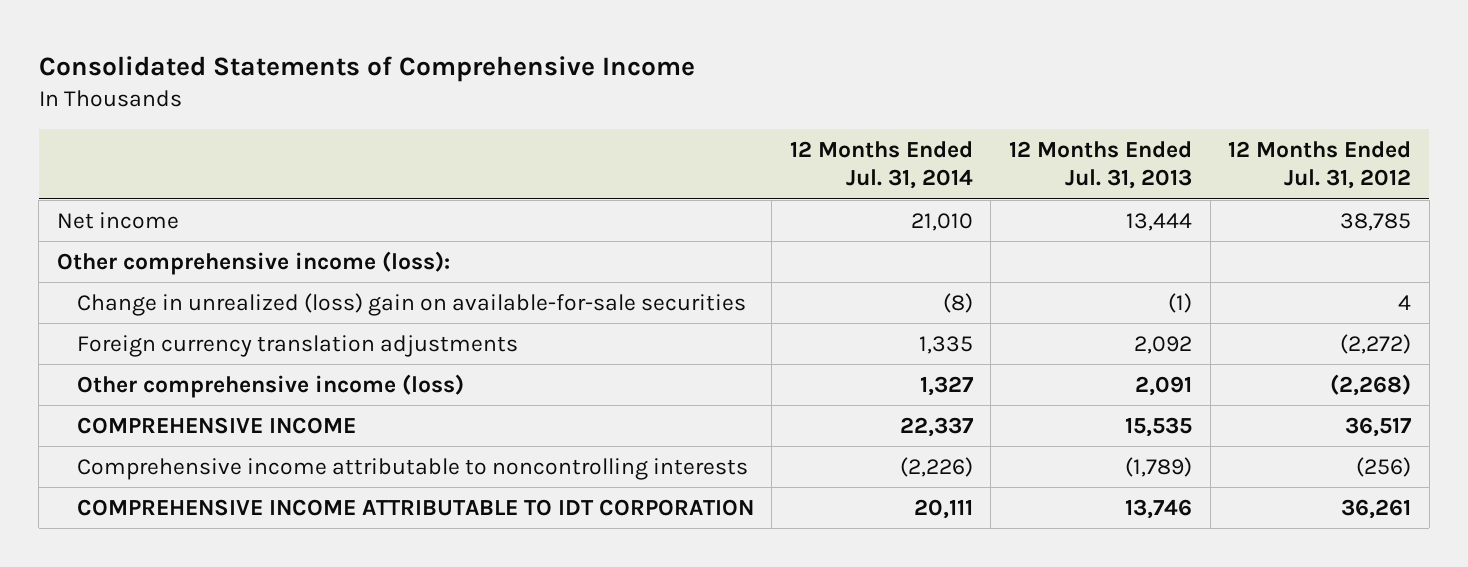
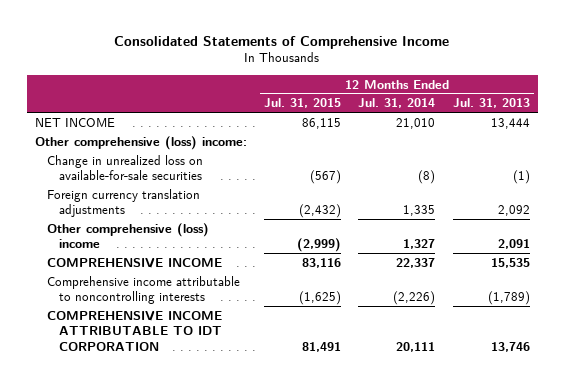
[1228,141,1412,190] 12 Months Ended Jul. 31, 2012 -> none
none -> [264,98,342,109] Jul. 31, 2015
[56,211,179,229] Net income -> [35,117,116,127] NET INCOME
[56,250,450,275] Other comprehensive income (loss): -> [35,135,248,150] Other comprehensive (loss) income:
[76,292,746,316] Change in unrealized (loss) gain on available-for-sale securities -> [47,154,204,181] Change in unrealized loss on available-for-sale securities
[76,373,464,398] Other comprehensive income (loss) -> [47,222,210,249] Other comprehensive (loss) income

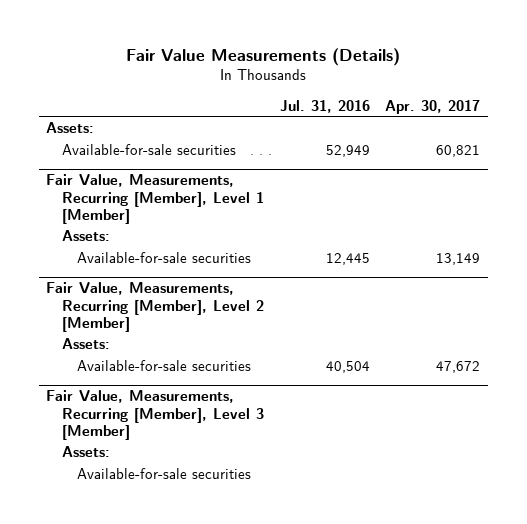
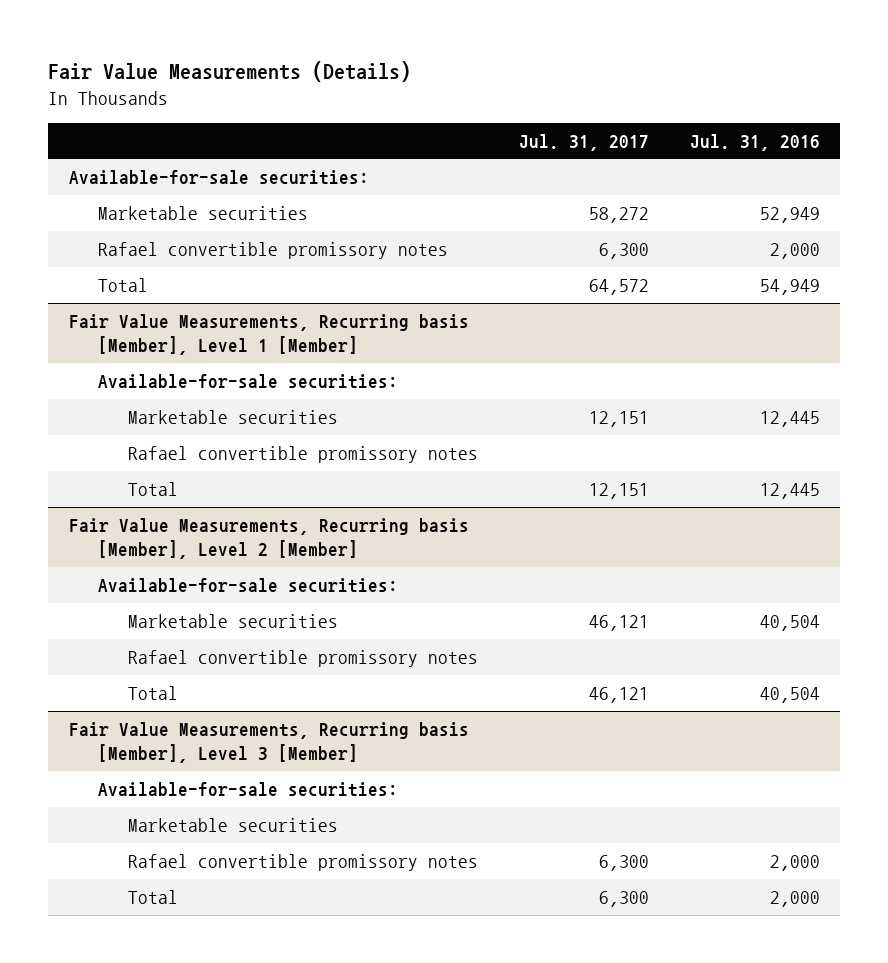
[385,99,481,114] Apr. 30, 2017 -> none
none -> [518,133,649,151] Jul. 31, 2017
[46,121,95,133] Assets: -> [68,169,369,185] Available-for-sale securities:
[61,143,236,155] Available-for-sale securities -> [98,205,309,220] Marketable securities
none -> [98,241,449,259] Rafael convertible promissory notes
none -> [98,277,149,292] Total
[46,174,264,224] Fair Value, Measurements, Recurring [Member], Level 1 [Member] -> [68,313,469,356] Fair Value Measurements, Recurring basis [Member], Level 1 [Member]
[61,229,110,241] Assets: -> [98,373,399,389] Available-for-sale securities:
[76,251,251,263] Available-for-sale securities -> [127,409,338,424] Marketable securities
none -> [127,445,478,463] Rafael convertible promissory notes
none -> [127,481,178,496] Total
[46,282,264,332] Fair Value, Measurements, Recurring [Member], Level 2 [Member] -> [68,517,469,560] Fair Value Measurements, Recurring basis [Member], Level 2 [Member]
[61,337,110,349] Assets: -> [98,577,399,593] Available-for-sale securities:
[76,359,251,371] Available-for-sale securities -> [127,613,338,628] Marketable securities
none -> [127,649,478,667] Rafael convertible promissory notes
none -> [127,685,178,700] Total
[46,390,264,440] Fair Value, Measurements, Recurring [Member], Level 3 [Member] -> [68,721,469,764] Fair Value Measurements, Recurring basis [Member], Level 3 [Member]
[61,445,110,457] Assets: -> [98,781,399,797] Available-for-sale securities:
[76,467,251,479] Available-for-sale securities -> [127,817,338,832] Marketable securities
none -> [127,853,478,871] Rafael convertible promissory notes
none -> [127,889,178,904] Total

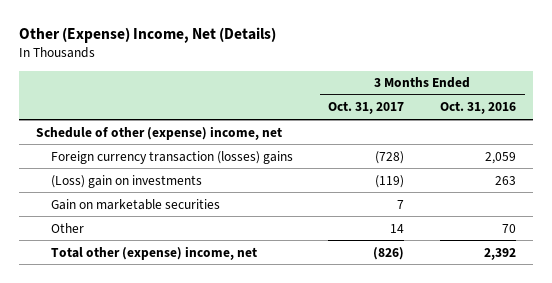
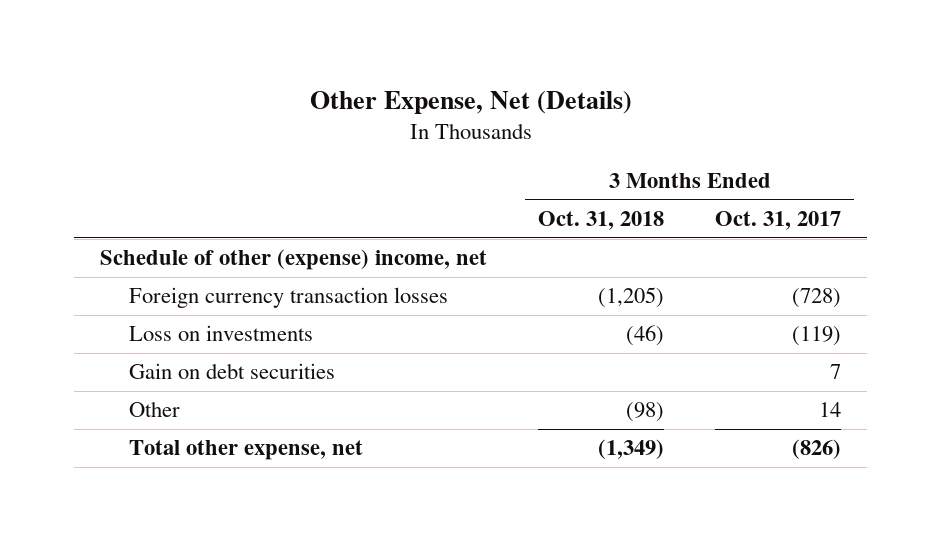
[18,27,276,44] Other (Expense) Income, Net (Details) -> [309,91,632,115] Other Expense, Net (Details)
[439,101,516,115] Oct. 31, 2016 -> none
none -> [538,211,665,231] Oct. 31, 2018
[51,150,294,164] Foreign currency transaction (losses) gains -> [129,287,449,309] Foreign currency transaction losses
[51,174,203,188] (Loss) gain on investments -> [129,325,314,342] Loss on investments
[51,198,221,210] Gain on marketable securities -> [129,363,336,380] Gain on debt securities
[51,245,258,260] Total other (expense) income, net -> [129,440,364,461] Total other expense, net

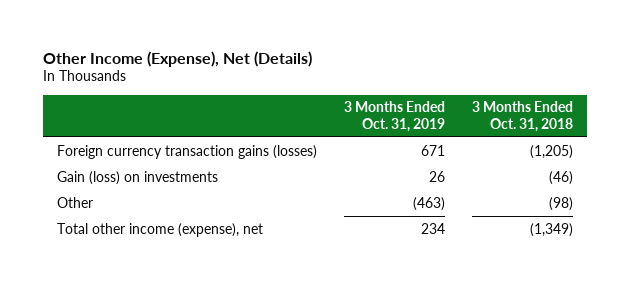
[309,91,632,115] Other Expense, Net (Details) -> [42,50,312,67] Other Income (Expense), Net (Details)
[715,211,842,231] Oct. 31, 2017 -> none
none -> [344,101,446,132] 3 Months Ended Oct. 31, 2019
[99,249,487,271] Schedule of other (expense) income, net -> none
[129,363,336,380] Gain on debt securities -> none
[129,287,449,309] Foreign currency transaction losses -> [56,144,317,159] Foreign currency transaction gains (losses)
[129,325,314,342] Loss on investments -> [56,170,218,185] Gain (loss) on investments
[129,440,364,461] Total other expense, net -> [56,222,263,237] Total other income (expense), net

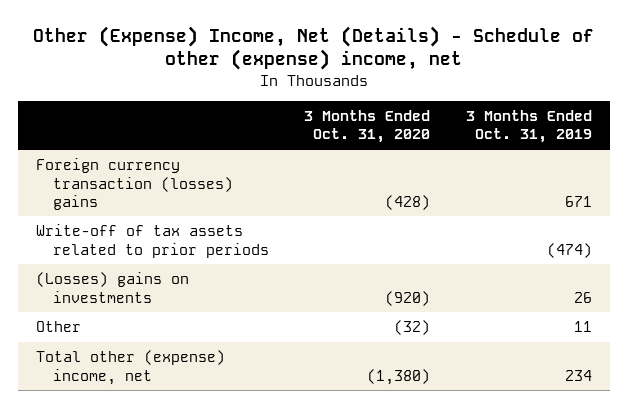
[42,50,312,67] Other Income (Expense), Net (Details) -> [32,25,594,71] Other (Expense) Income, Net (Details) - Schedule of other (expense) income, net
[472,101,574,132] 3 Months Ended Oct. 31, 2018 -> none
none -> [304,110,431,144] 3 Months Ended Oct. 31, 2020
[56,144,317,159] Foreign currency transaction gains (losses) -> [35,158,233,210] Foreign currency transaction (losses) gains
none -> [35,224,269,258] Write-off of tax assets related to prior periods
[56,170,218,185] Gain (loss) on investments -> [35,272,189,303] (Losses) gains on investments
[413,196,446,211] (463) -> [574,321,593,333] 11
[56,222,263,237] Total other income (expense), net -> [35,350,225,385] Total other (expense) income, net

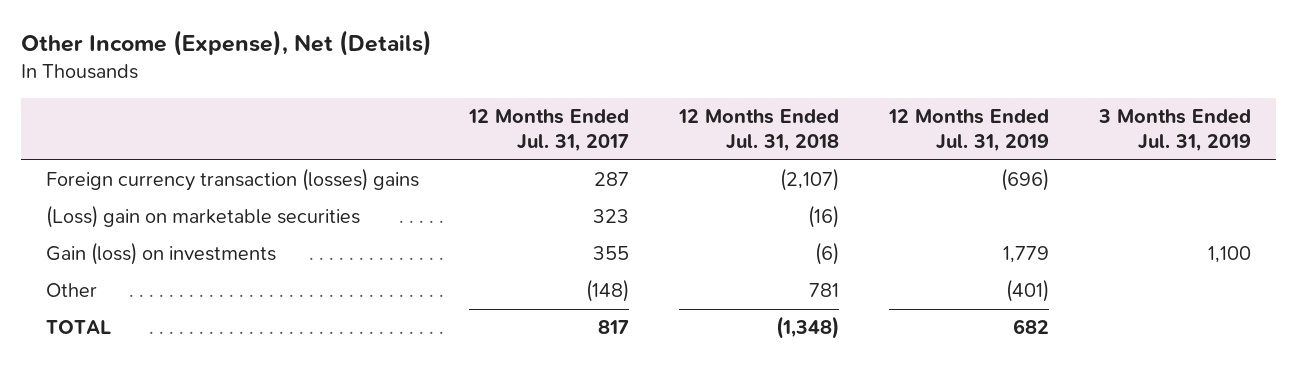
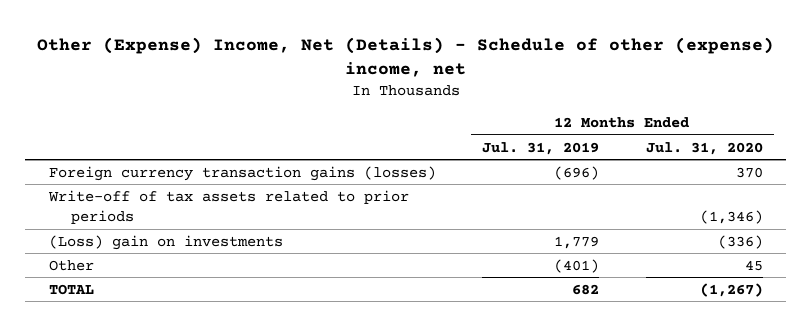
[20,30,432,57] Other Income (Expense), Net (Details) -> [36,36,774,77] Other (Expense) Income, Net (Details) - Schedule of other (expense) income, net
[467,109,629,153] 12 Months Ended Jul. 31, 2017 -> none
[677,109,839,153] 12 Months Ended Jul. 31, 2018 -> none
[1097,109,1251,153] 3 Months Ended Jul. 31, 2019 -> none
none -> [645,141,763,155] Jul. 31, 2020
[45,205,360,229] (Loss) gain on marketable securities -> none
[45,168,419,192] Foreign currency transaction (losses) gains -> [48,165,436,181] Foreign currency transaction gains (losses)
none -> [47,189,409,224] Write-off of tax assets related to prior periods
[45,242,276,266] Gain (loss) on investments -> [48,234,283,250] (Loss) gain on investments

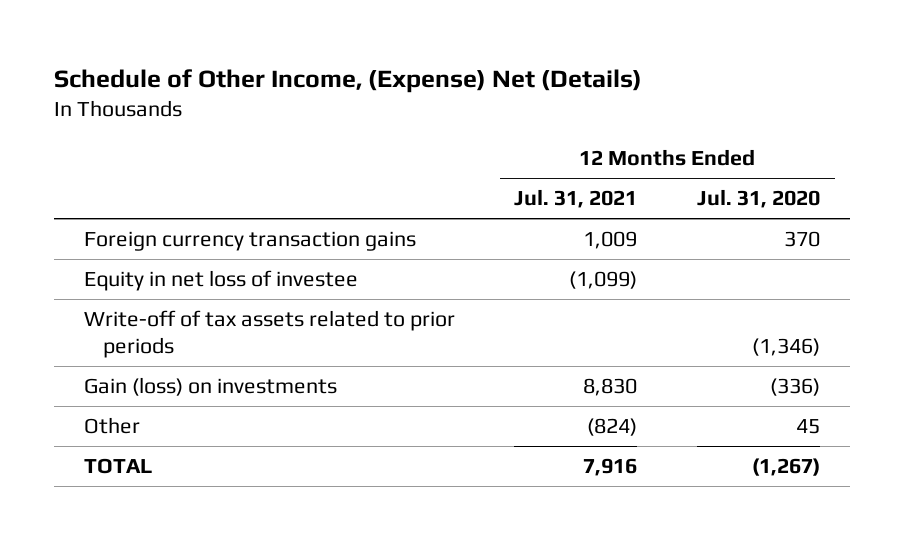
[36,36,774,77] Other (Expense) Income, Net (Details) - Schedule of other (expense) income, net -> [53,69,642,94] Schedule of Other Income, (Expense) Net (Details)
[482,141,600,155] Jul. 31, 2019 -> none
none -> [514,189,638,209] Jul. 31, 2021
[48,165,436,181] Foreign currency transaction gains (losses) -> [83,231,416,252] Foreign currency transaction gains
none -> [83,270,358,292] Equity in net loss of investee
[48,234,283,250] (Loss) gain on investments -> [83,377,337,397] Gain (loss) on investments

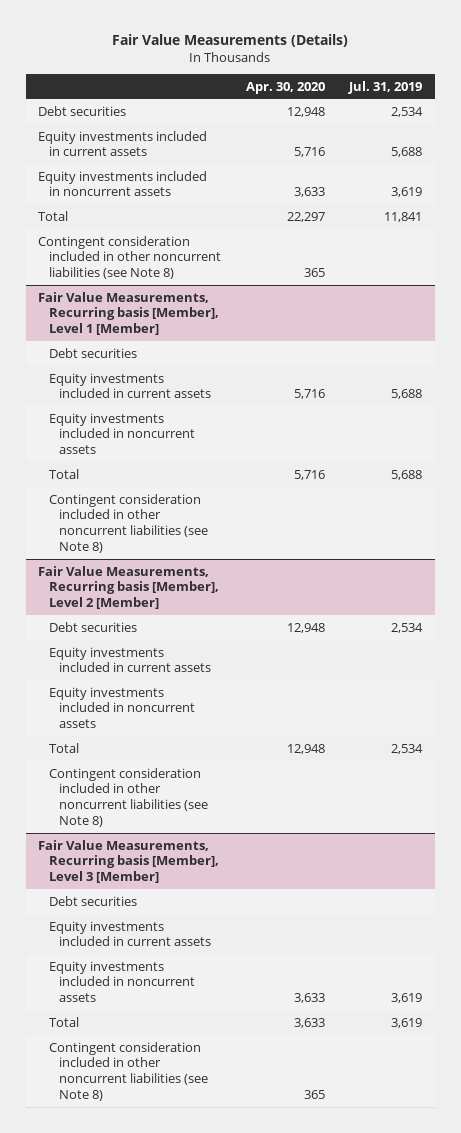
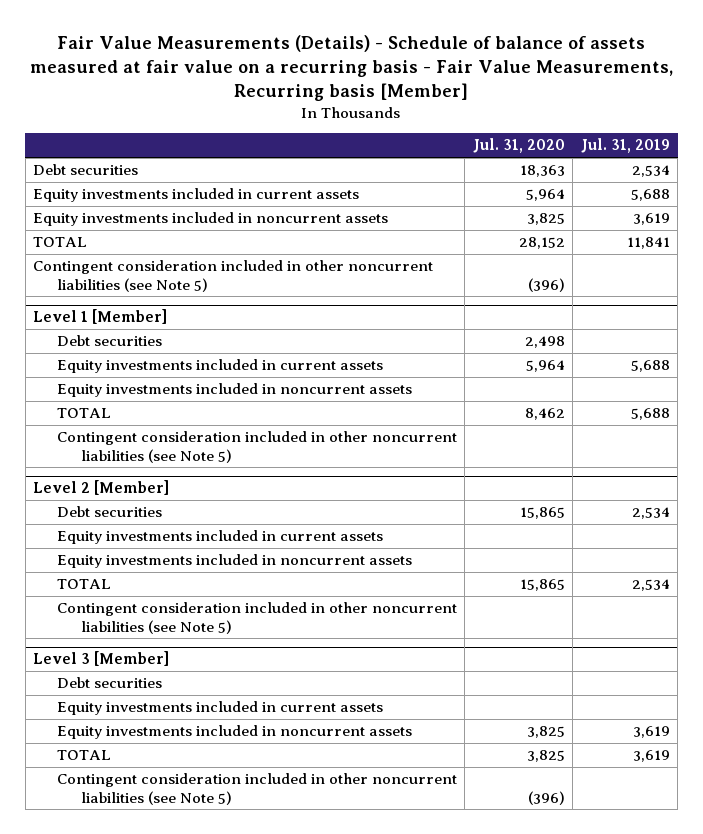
[112,34,349,48] Fair Value Measurements (Details) -> [30,34,674,101] Fair Value Measurements (Details) - Schedule of balance of assets measured at fair value on a recurring basis - Fair Value Measurements, Recurring basis [Member]
[245,81,325,94] Apr. 30, 2020 -> none
none -> [472,138,565,154] Jul. 31, 2020
[38,291,219,336] Fair Value Measurements, Recurring basis [Member], Level 1 [Member] -> none
[38,210,69,221] Total -> [32,237,87,248] TOTAL
[38,235,221,280] Contingent consideration included in other noncurrent liabilities (see Note 8) -> [32,260,433,292] Contingent consideration included in other noncurrent liabilities (see Note 5)
none -> [32,309,167,325] Level 1 [Member]
[38,565,219,610] Fair Value Measurements, Recurring basis [Member], Level 2 [Member] -> none
[48,468,79,479] Total -> [56,408,111,419] TOTAL
[48,493,208,553] Contingent consideration included in other noncurrent liabilities (see Note 8) -> [56,431,457,463] Contingent consideration included in other noncurrent liabilities (see Note 5)
none -> [32,480,169,496] Level 2 [Member]
[38,839,219,884] Fair Value Measurements, Recurring basis [Member], Level 3 [Member] -> none
[48,742,79,753] Total -> [56,579,111,590] TOTAL
[48,767,208,827] Contingent consideration included in other noncurrent liabilities (see Note 8) -> [56,602,457,634] Contingent consideration included in other noncurrent liabilities (see Note 5)
none -> [32,651,169,667] Level 3 [Member]
[48,1016,79,1027] Total -> [56,750,111,761] TOTAL
[48,1041,208,1101] Contingent consideration included in other noncurrent liabilities (see Note 8) -> [56,773,457,805] Contingent consideration included in other noncurrent liabilities (see Note 5)

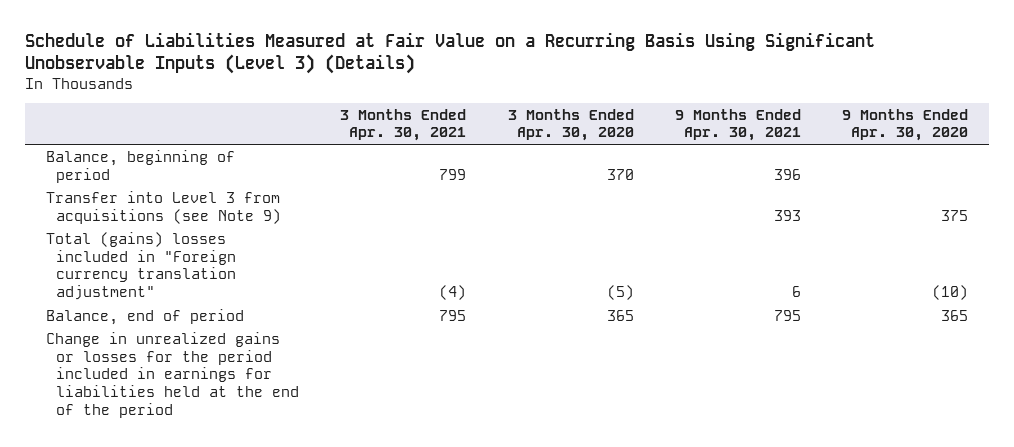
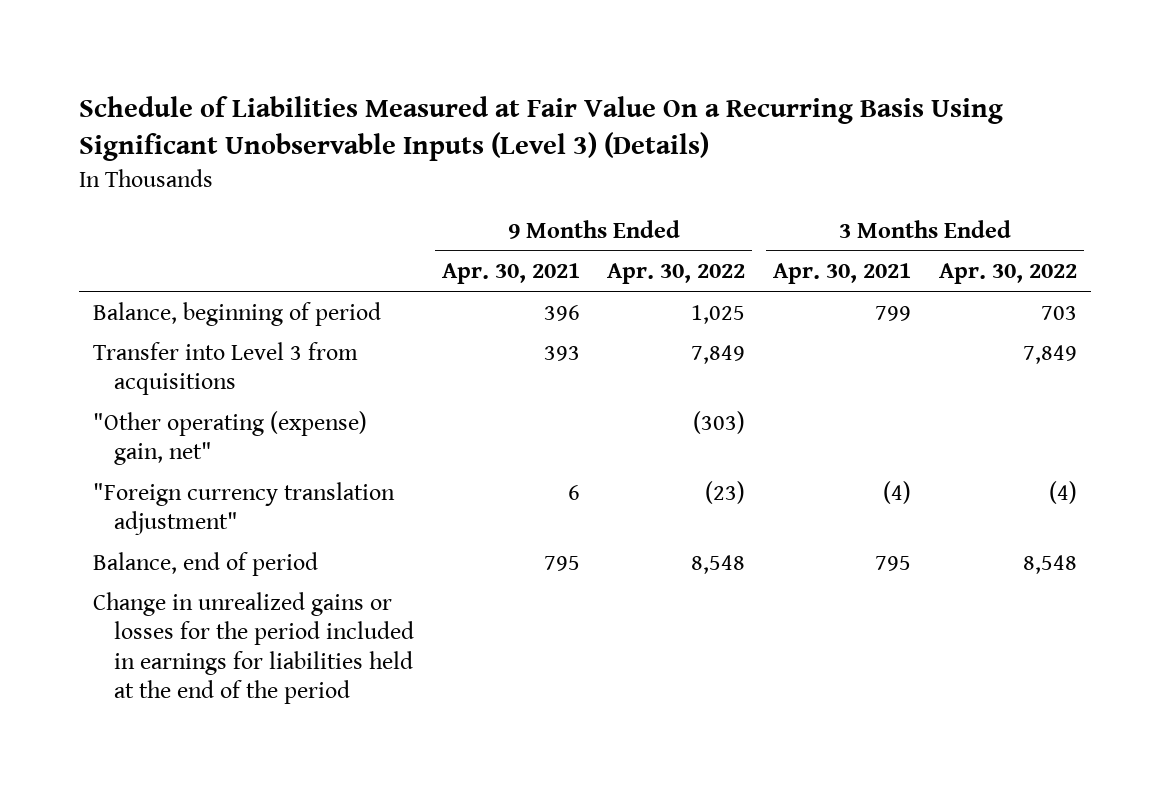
[25,32,876,75] Schedule of Liabilities Measured at Fair Value on a Recurring Basis Using Significant Unobservable Inputs (Level 3) (Details) -> [79,95,1004,162] Schedule of Liabilities Measured at Fair Value On a Recurring Basis Using Significant Unobservable Inputs (Level 3) (Details)
[507,108,634,142] 3 Months Ended Apr. 30, 2020 -> none
[842,108,969,142] 9 Months Ended Apr. 30, 2020 -> none
none -> [607,263,746,285] Apr. 30, 2022
none -> [938,263,1077,285] Apr. 30, 2022
[45,190,281,224] Transfer into Level 3 from acquisitions (see Note 9) -> [93,341,359,396] Transfer into Level 3 from acquisitions
none -> [93,410,368,466] "Other operating (expense) gain, net"
[45,231,236,301] Total (gains) losses included in "Foreign currency translation adjustment" -> [93,481,396,536] "Foreign currency translation adjustment"

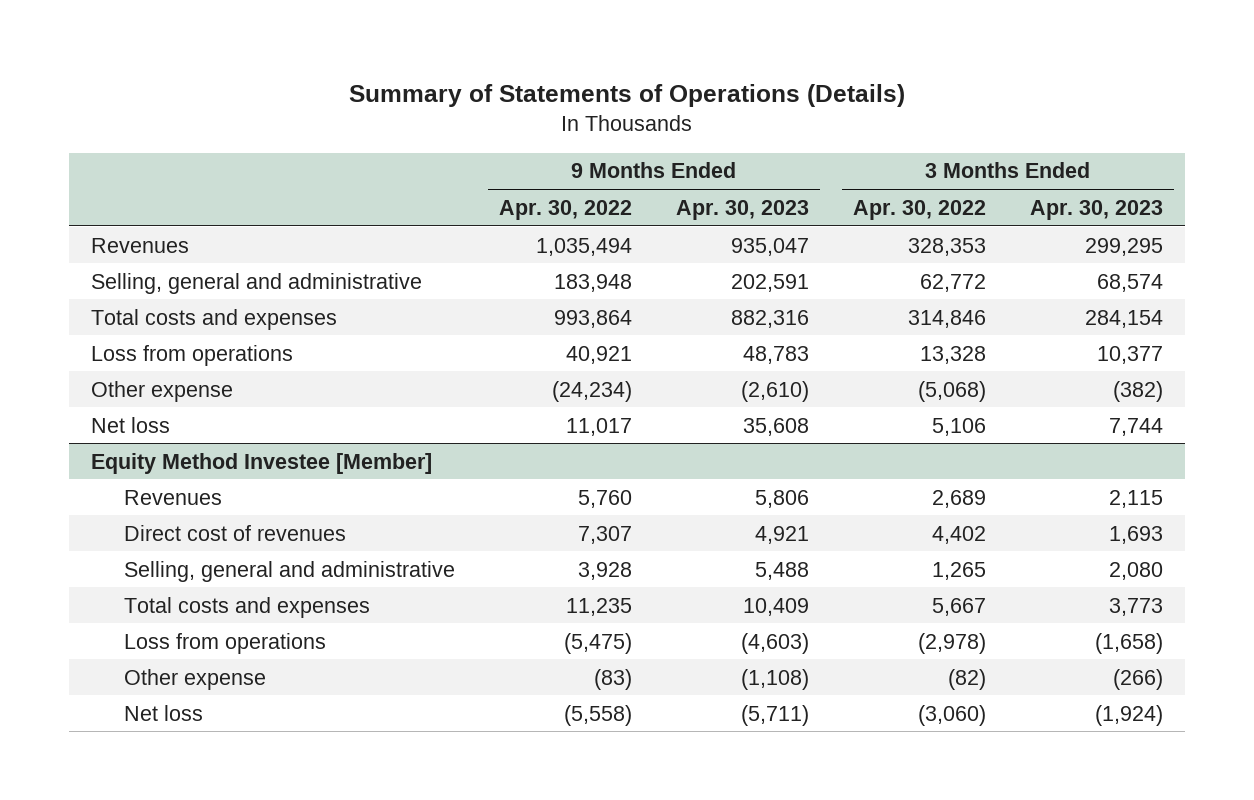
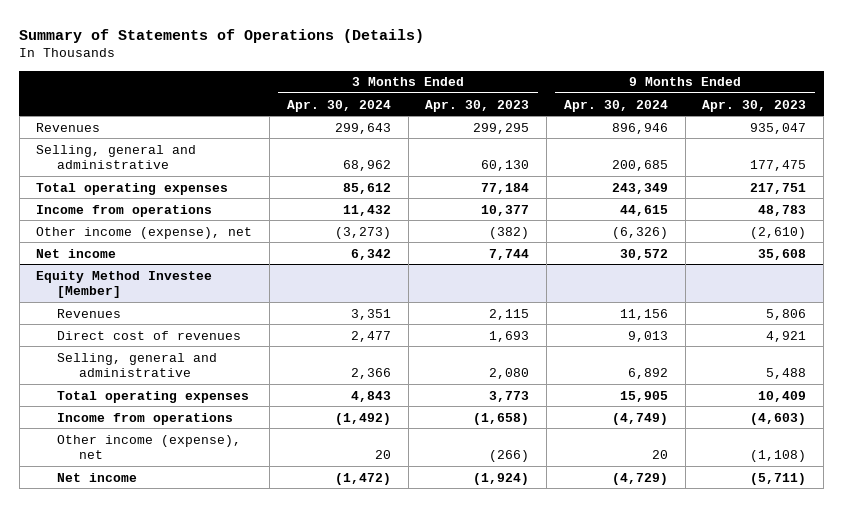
[499,199,633,220] Apr. 30, 2022 -> none
[853,199,987,220] Apr. 30, 2022 -> none
none -> [286,99,391,112] Apr. 30, 2024
none -> [563,99,668,112] Apr. 30, 2024
[731,273,810,292] 202,591 -> [750,160,807,172] 177,475
[1097,273,1164,292] 68,574 -> [481,160,530,172] 60,130
[91,308,338,330] Total costs and expenses -> [36,182,229,195] Total operating expenses
[731,309,810,328] 882,316 -> [750,182,807,194] 217,751
[1085,309,1164,328] 284,154 -> [481,182,530,194] 77,184
[91,344,294,366] Loss from operations -> [36,204,213,217] Income from operations
[91,380,234,402] Other expense -> [36,226,253,239] Other income (expense), net
[91,416,171,433] Net loss -> [36,248,117,258] Net income
[124,596,371,618] Total costs and expenses -> [57,390,250,403] Total operating expenses
[124,632,327,654] Loss from operations -> [57,412,234,425] Income from operations
[124,668,267,690] Other expense -> [57,434,242,460] Other income (expense), net
[124,704,204,721] Net loss -> [57,472,138,482] Net income

